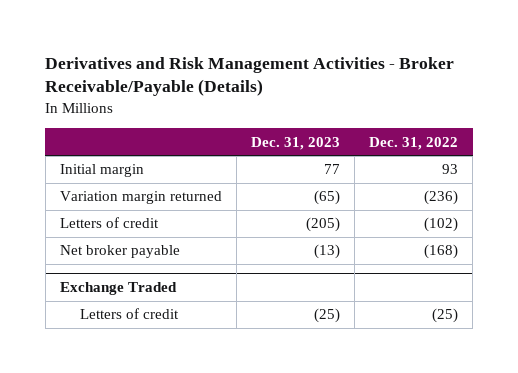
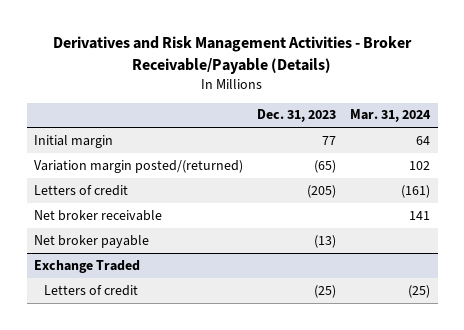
[369,136,459,150] Dec. 31, 2022 -> none
none -> [350,109,432,123] Mar. 31, 2024
[59,191,222,205] Variation margin returned -> [33,159,243,173] Variation margin posted/(returned)
none -> [33,209,162,221] Net broker receivable

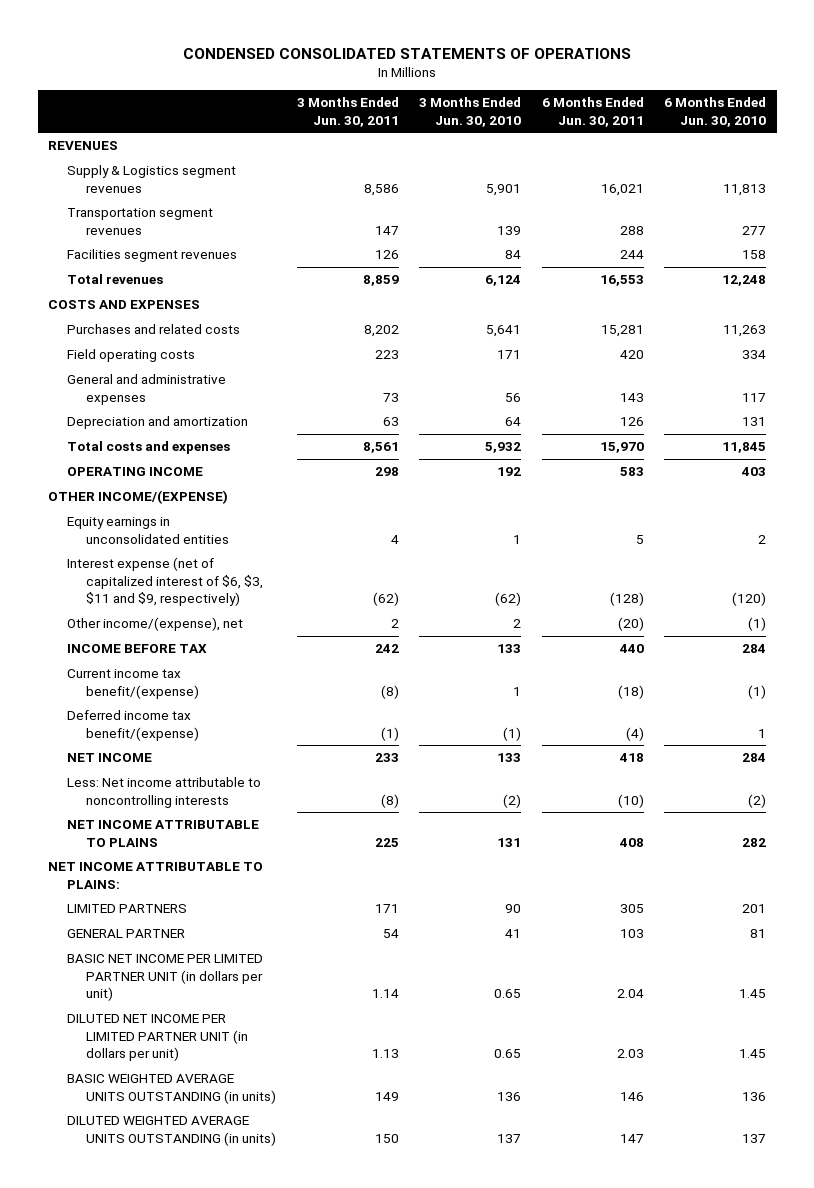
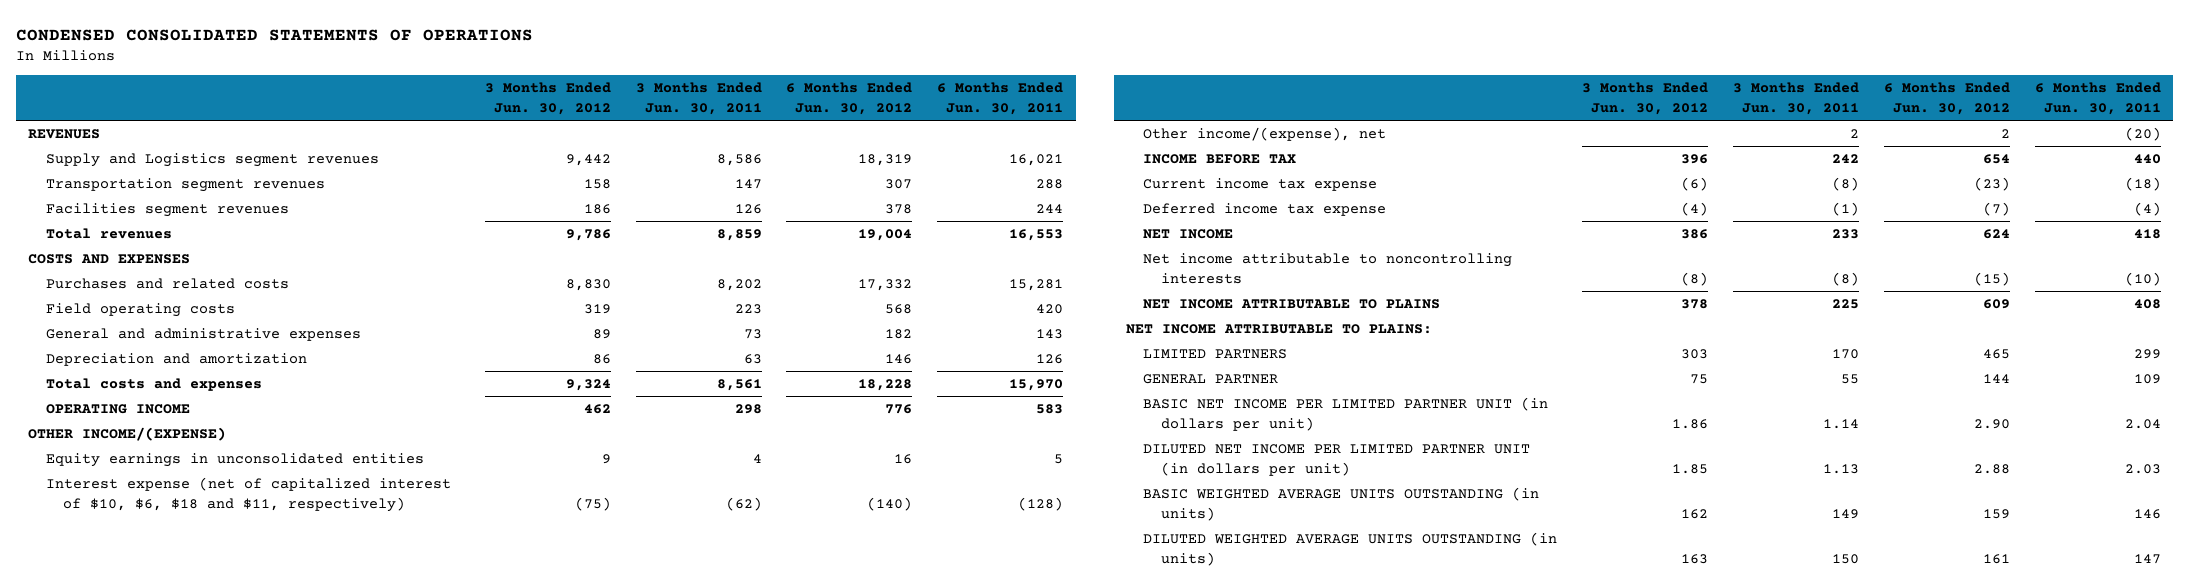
[419,97,522,127] 3 Months Ended Jun. 30, 2010 -> none
[664,97,767,127] 6 Months Ended Jun. 30, 2010 -> none
none -> [484,82,611,115] 3 Months Ended Jun. 30, 2012
none -> [786,82,913,115] 6 Months Ended Jun. 30, 2012
[66,165,236,193] Supply & Logistics segment revenues -> [45,153,379,168] Supply and Logistics segment revenues
[66,557,263,607] Interest expense (net of capitalized interest of $6, $3, $11 and $9, respectively) -> [45,477,451,512] Interest expense (net of capitalized interest of $10, $6, $18 and $11, respectively)
[66,669,199,699] Current income tax benefit/(expense) -> [1143,178,1378,192] Current income tax expense
[66,710,199,741] Deferred income tax benefit/(expense) -> [1143,203,1387,217] Deferred income tax expense
[66,777,261,808] Less: Net income attributable to noncontrolling interests -> [1143,253,1513,284] Net income attributable to noncontrolling interests
[374,904,399,914] 171 -> [1832,349,1860,360] 170
[619,904,644,914] 305 -> [2133,349,2161,360] 299
[382,929,399,939] 54 -> [1841,374,1860,385] 55
[619,929,644,939] 103 -> [2133,374,2161,385] 109

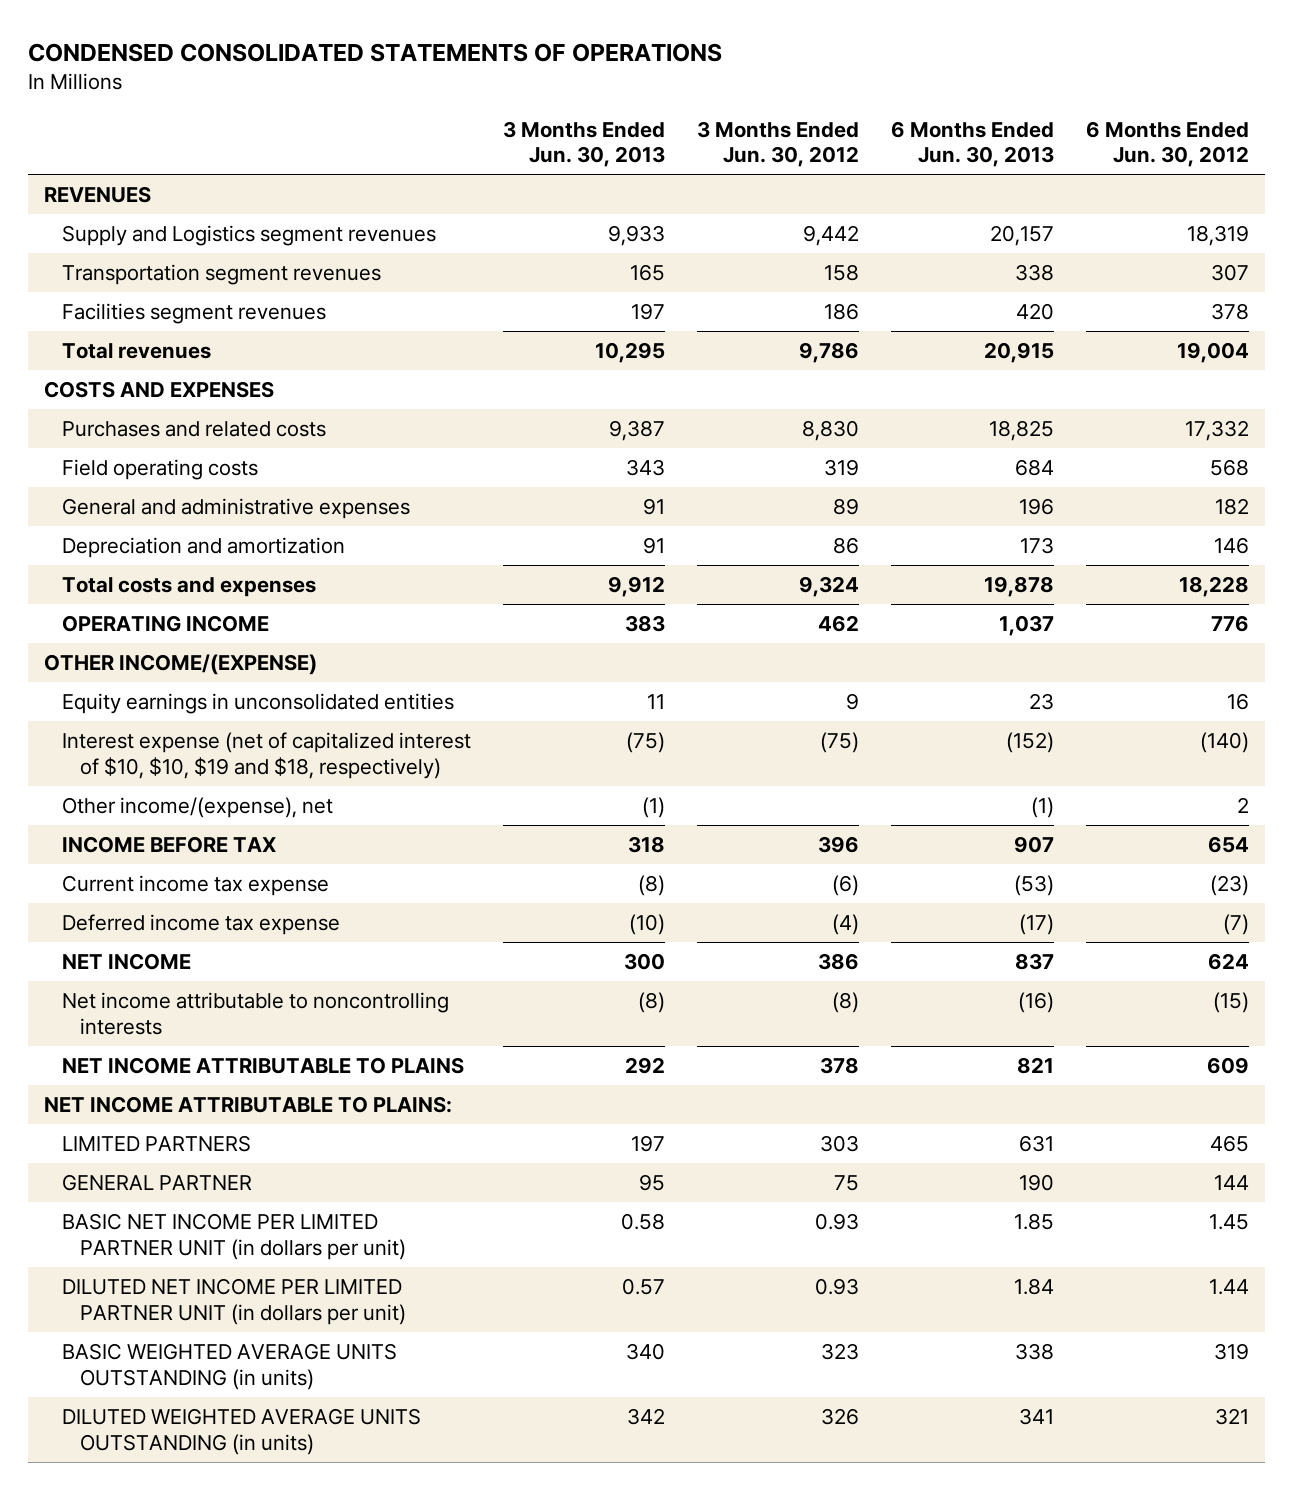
[635,82,762,115] 3 Months Ended Jun. 30, 2011 -> none
[937,82,1064,115] 6 Months Ended Jun. 30, 2011 -> none
none -> [503,120,666,168] 3 Months Ended Jun. 30, 2013
none -> [891,120,1055,168] 6 Months Ended Jun. 30, 2013
[45,477,451,512] Interest expense (net of capitalized interest of $10, $6, $18 and $11, respectively) -> [62,731,472,779] Interest expense (net of capitalized interest of $10, $10, $19 and $18, respectively)
[1672,418,1709,429] 1.86 -> [815,1212,860,1230] 0.93
[1974,418,2011,429] 2.90 -> [1209,1213,1250,1230] 1.45
[1672,463,1709,474] 1.85 -> [815,1277,860,1295] 0.93
[1974,463,2011,474] 2.88 -> [1209,1278,1250,1295] 1.44
[1681,508,1709,519] 162 -> [821,1342,860,1360] 323
[1983,508,2011,519] 159 -> [1214,1342,1250,1360] 319
[1681,553,1709,564] 163 -> [821,1407,860,1425] 326
[1983,553,2011,564] 161 -> [1215,1407,1250,1425] 321

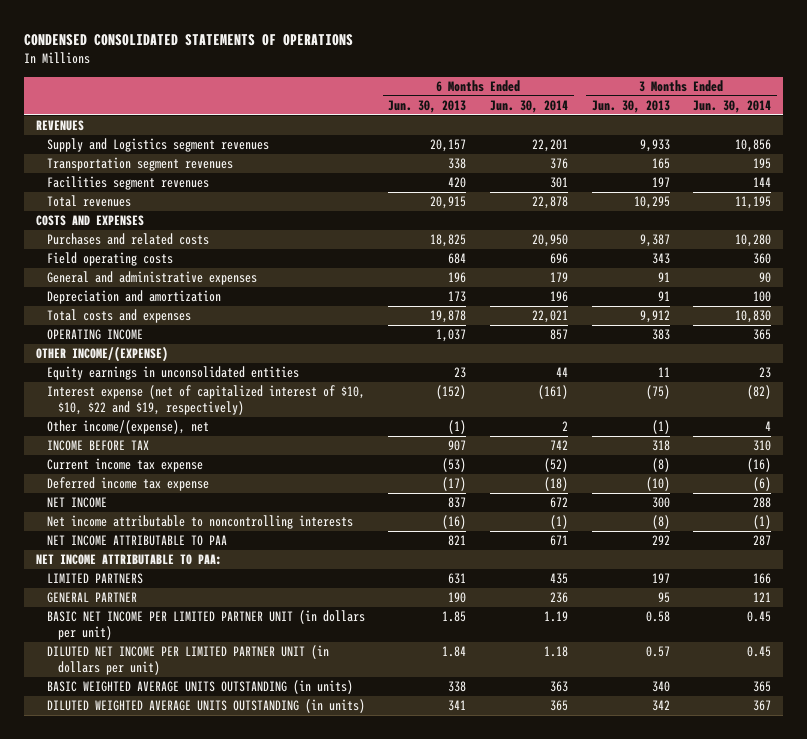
[697,120,860,168] 3 Months Ended Jun. 30, 2012 -> none
[1086,120,1250,168] 6 Months Ended Jun. 30, 2012 -> none
none -> [490,100,569,114] Jun. 30, 2014
none -> [693,100,772,114] Jun. 30, 2014
[62,731,472,779] Interest expense (net of capitalized interest of $10, $10, $19 and $18, respectively) -> [46,385,365,415] Interest expense (net of capitalized interest of $10, $10, $22 and $19, respectively)
[62,1056,465,1074] NET INCOME ATTRIBUTABLE TO PLAINS -> [46,535,227,547] NET INCOME ATTRIBUTABLE TO PAA
[44,1095,453,1113] NET INCOME ATTRIBUTABLE TO PLAINS: -> [36,554,223,566] NET INCOME ATTRIBUTABLE TO PAA:

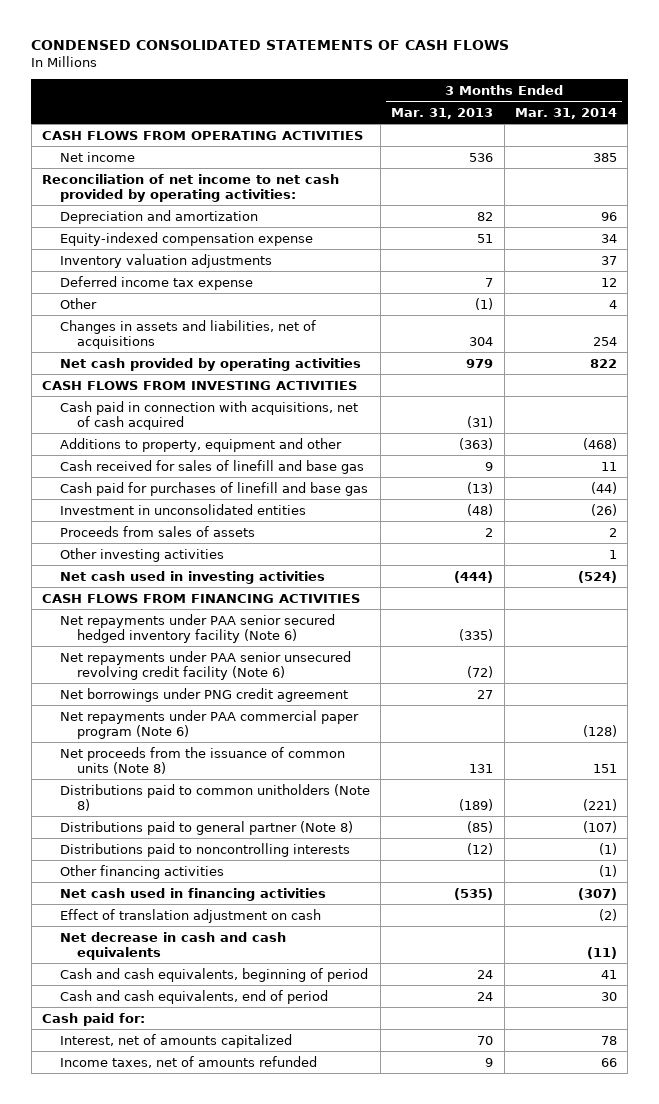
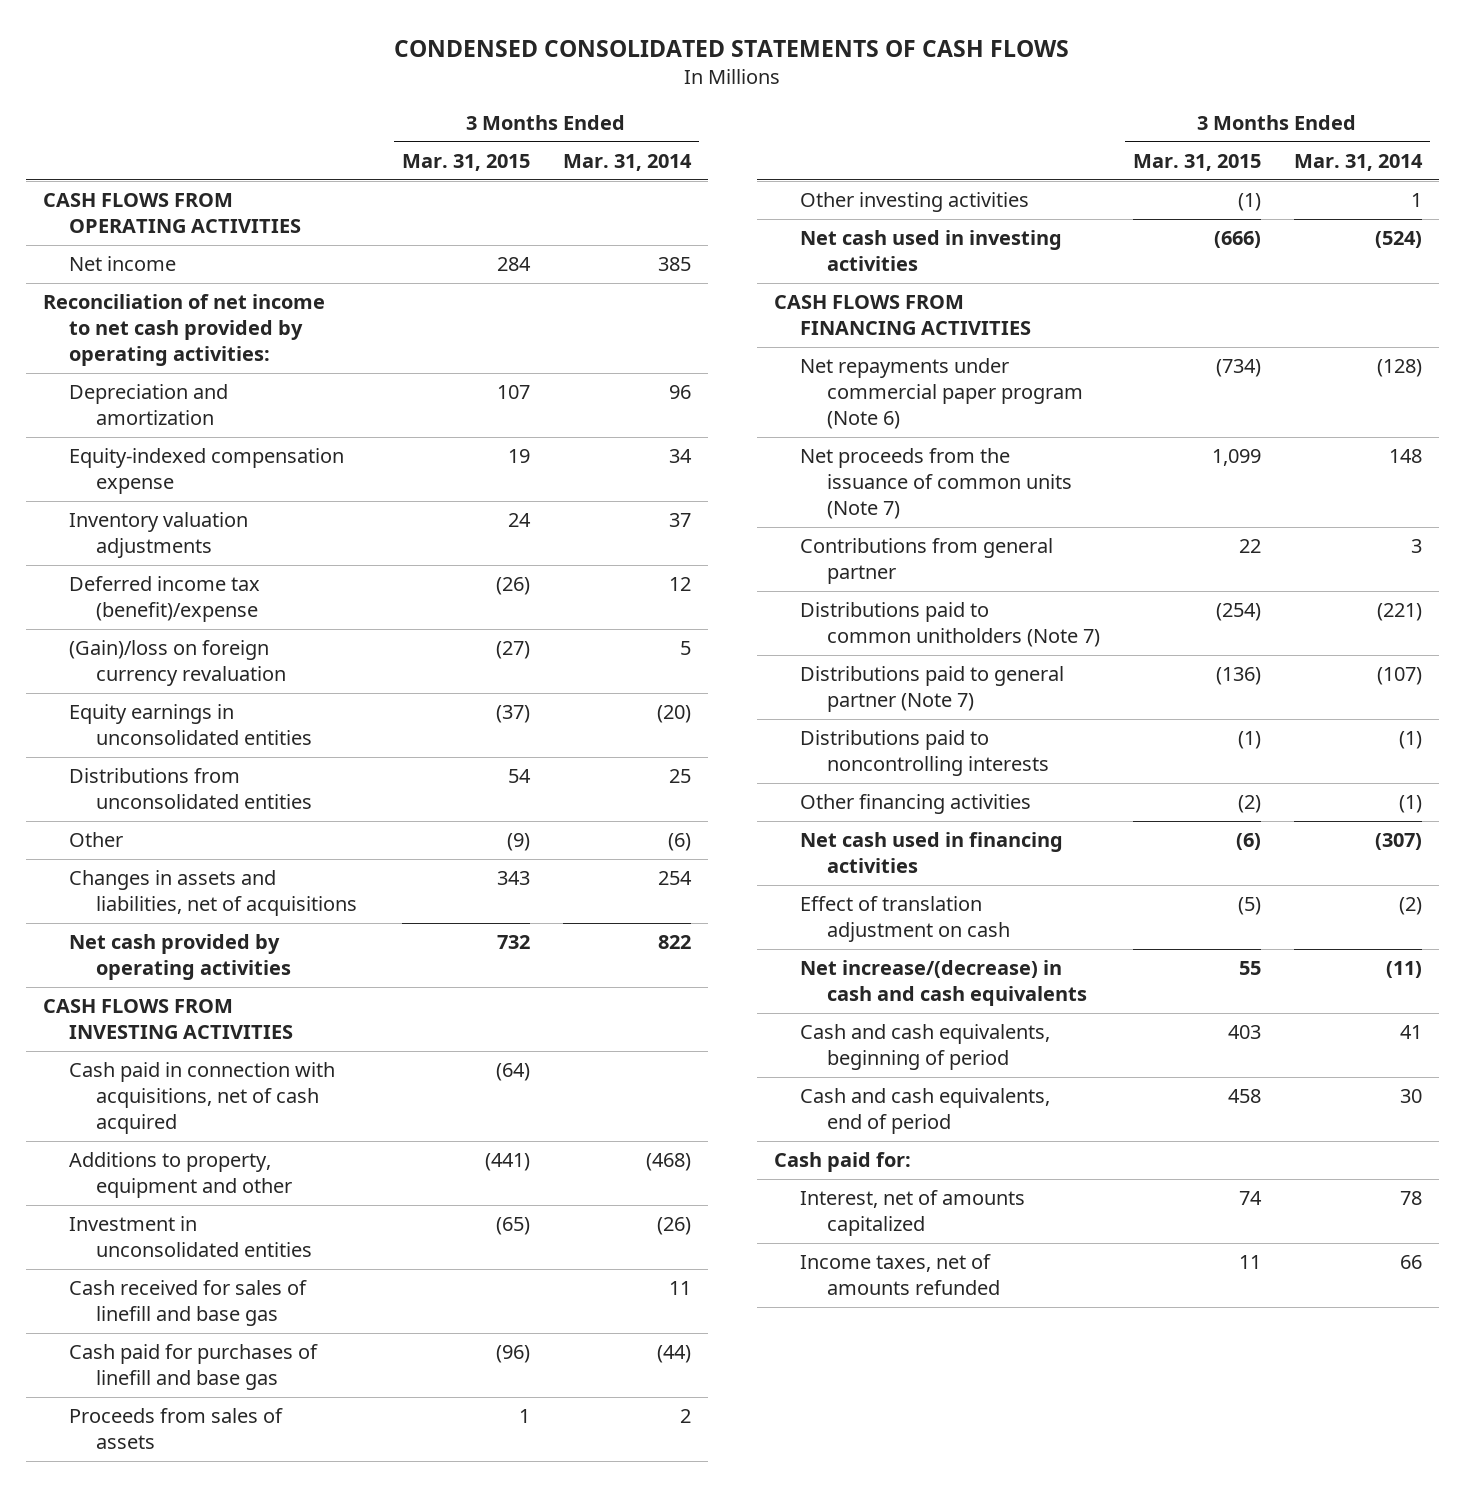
[391,107,494,119] Mar. 31, 2013 -> none
none -> [401,153,530,171] Mar. 31, 2015
[59,275,253,290] Deferred income tax expense -> [69,576,261,622] Deferred income tax (benefit)/expense
none -> [69,640,286,686] (Gain)/loss on foreign currency revaluation
none -> [69,704,312,745] Equity earnings in unconsolidated entities
none -> [69,768,312,809] Distributions from unconsolidated entities
[608,299,617,309] 4 -> [668,833,692,852] (6)
[59,503,306,515] Investment in unconsolidated entities -> [69,1216,312,1257] Investment in unconsolidated entities
[59,613,335,643] Net repayments under PAA senior secured hedged inventory facility (Note 6) -> none
[59,650,351,680] Net repayments under PAA senior unsecured revolving credit facility (Note 6) -> none
[59,687,348,702] Net borrowings under PNG credit agreement -> none
[59,709,359,739] Net repayments under PAA commercial paper program (Note 6) -> [800,358,1083,429] Net repayments under commercial paper program (Note 6)
[59,746,345,774] Net proceeds from the issuance of common units (Note 8) -> [800,448,1072,519] Net proceeds from the issuance of common units (Note 7)
[592,763,617,773] 151 -> [1389,449,1423,464] 148
none -> [800,538,1054,584] Contributions from general partner
[59,783,370,811] Distributions paid to common unitholders (Note 8) -> [800,602,1100,647] Distributions paid to common unitholders (Note 7)
[59,820,353,835] Distributions paid to general partner (Note 8) -> [800,666,1065,712] Distributions paid to general partner (Note 7)
[59,931,286,960] Net decrease in cash and cash equivalents -> [800,960,1087,1006] Net increase/(decrease) in cash and cash equivalents

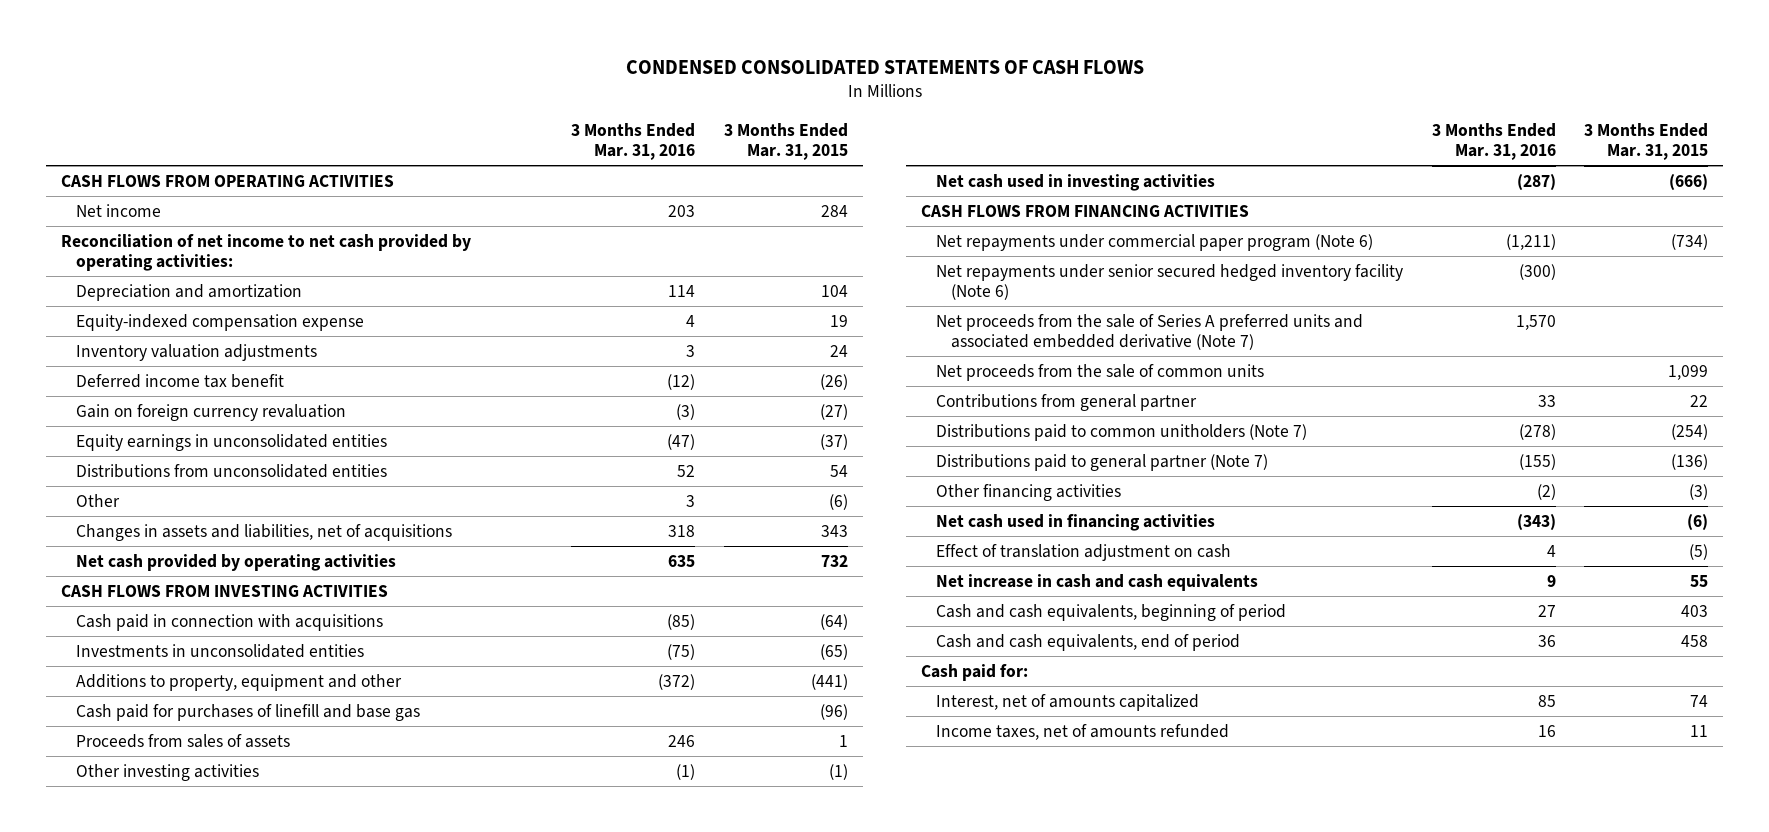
[563,153,693,171] Mar. 31, 2014 -> none
none -> [571,122,696,161] 3 Months Ended Mar. 31, 2016
[496,385,530,400] 107 -> [821,284,849,297] 104
[69,576,261,622] Deferred income tax (benefit)/expense -> [75,373,284,388] Deferred income tax benefit
[69,640,286,686] (Gain)/loss on foreign currency revaluation -> [75,403,346,421] Gain on foreign currency revaluation
[506,833,530,852] (9) -> [829,493,849,510] (6)
[69,1062,336,1134] Cash paid in connection with acquisitions, net of cash acquired -> [75,613,383,631] Cash paid in connection with acquisitions
none -> [75,643,364,658] Investments in unconsolidated entities
[69,1216,312,1257] Investment in unconsolidated entities -> none
[69,1280,308,1326] Cash received for sales of linefill and base gas -> none
none -> [935,263,1403,301] Net repayments under senior secured hedged inventory facility (Note 6)
none -> [935,313,1363,351] Net proceeds from the sale of Series A preferred units and associated embedded derivative (Note 7)
[800,448,1072,519] Net proceeds from the issuance of common units (Note 7) -> [935,363,1264,381] Net proceeds from the sale of common units
[800,730,1049,776] Distributions paid to noncontrolling interests -> none
[1237,795,1261,814] (2) -> [1689,483,1709,500] (3)
[800,960,1087,1006] Net increase/(decrease) in cash and cash equivalents -> [935,573,1258,591] Net increase in cash and cash equivalents

